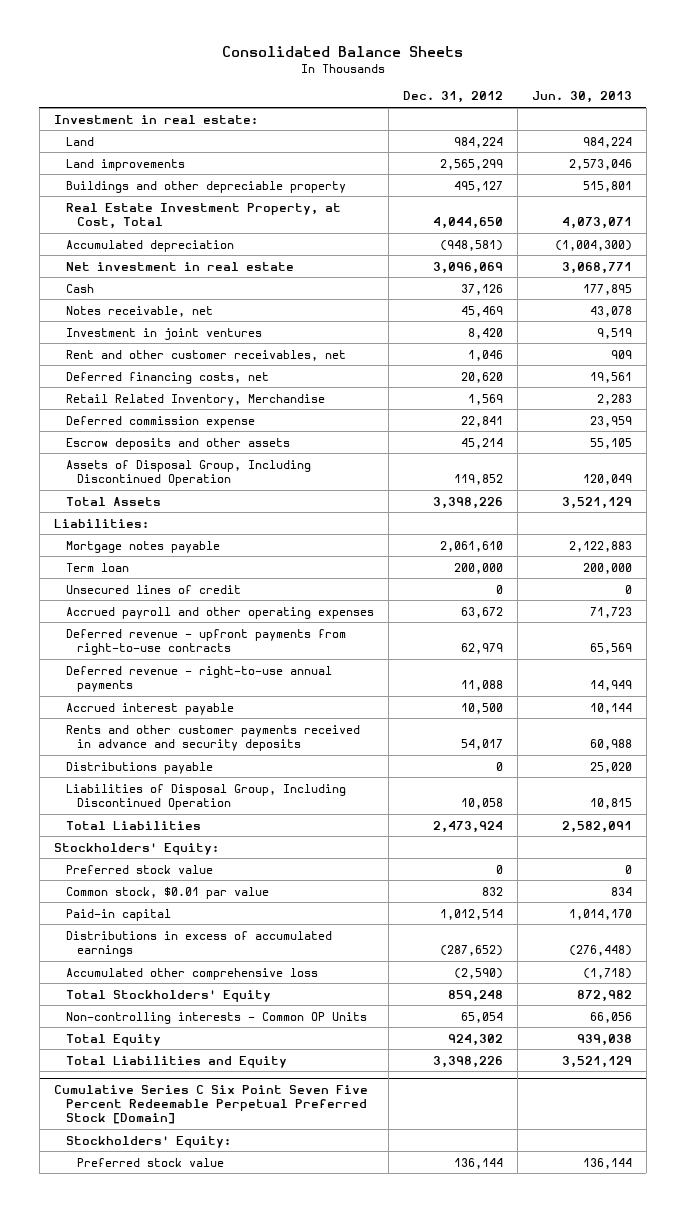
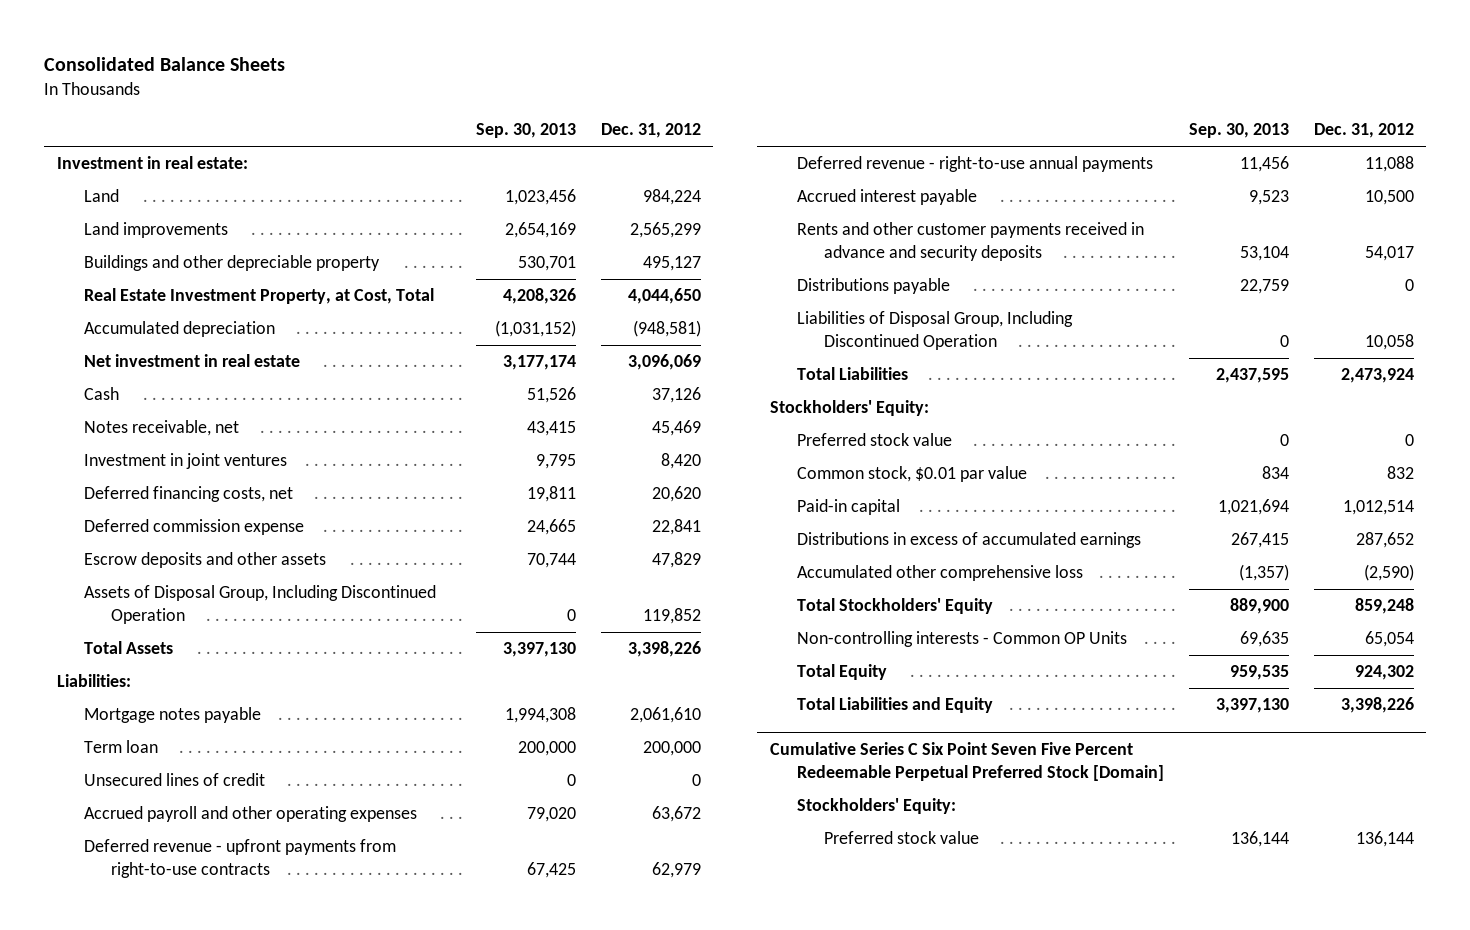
[531,91,632,104] Jun. 30, 2013 -> none
none -> [475,123,576,139] Sep. 30, 2013
[65,349,346,361] Rent and other customer receivables, net -> none
[65,393,325,406] Retail Related Inventory, Merchandise -> none
[460,437,503,449] 45,214 -> [651,552,701,569] 47,829
[439,944,503,956] (287,652) -> [1355,532,1414,549] 287,652

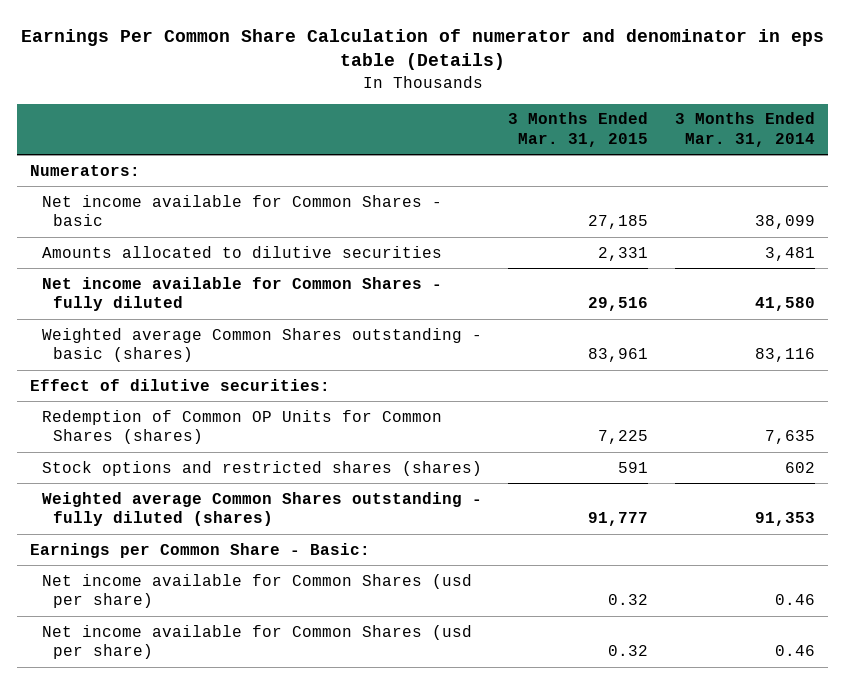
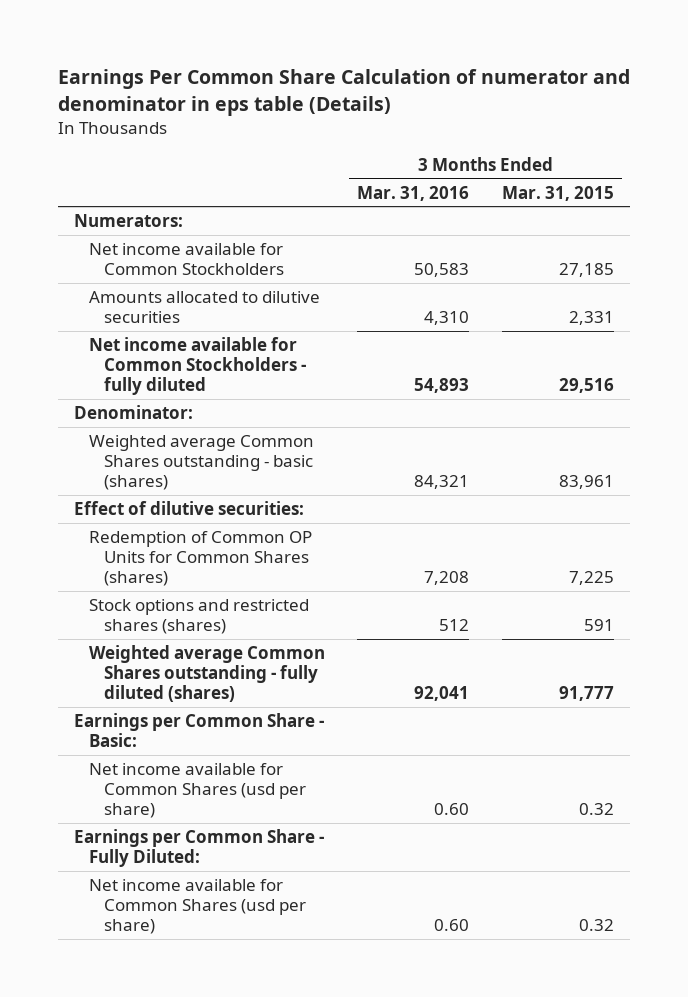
[674,112,815,147] 3 Months Ended Mar. 31, 2014 -> none
none -> [357,185,470,201] Mar. 31, 2016
[41,194,442,227] Net income available for Common Shares - basic -> [88,242,284,275] Net income available for Common Stockholders
[41,276,442,312] Net income available for Common Shares - fully diluted -> [88,336,306,395] Net income available for Common Stockholders - fully diluted
none -> [73,404,193,419] Denominator:
none -> [73,828,324,867] Earnings per Common Share - Fully Diluted:

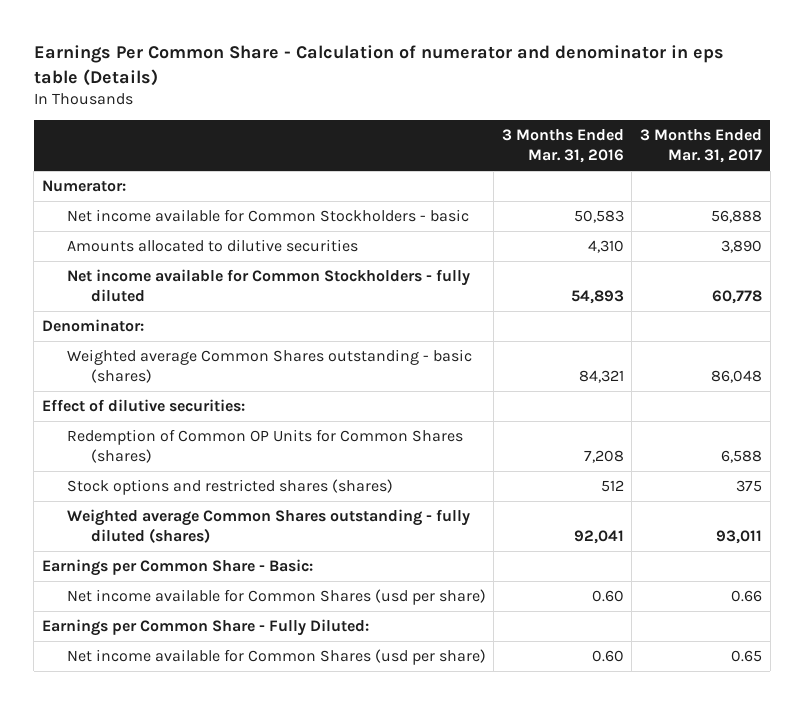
[57,69,630,116] Earnings Per Common Share Calculation of numerator and denominator in eps table (Details) -> [33,45,724,86] Earnings Per Common Share - Calculation of numerator and denominator in eps table (Details)
[501,185,614,201] Mar. 31, 2015 -> none
none -> [639,128,762,163] 3 Months Ended Mar. 31, 2017
[73,213,183,227] Numerators: -> [41,180,126,193] Numerator:
[88,242,284,275] Net income available for Common Stockholders -> [66,209,469,223] Net income available for Common Stockholders - basic

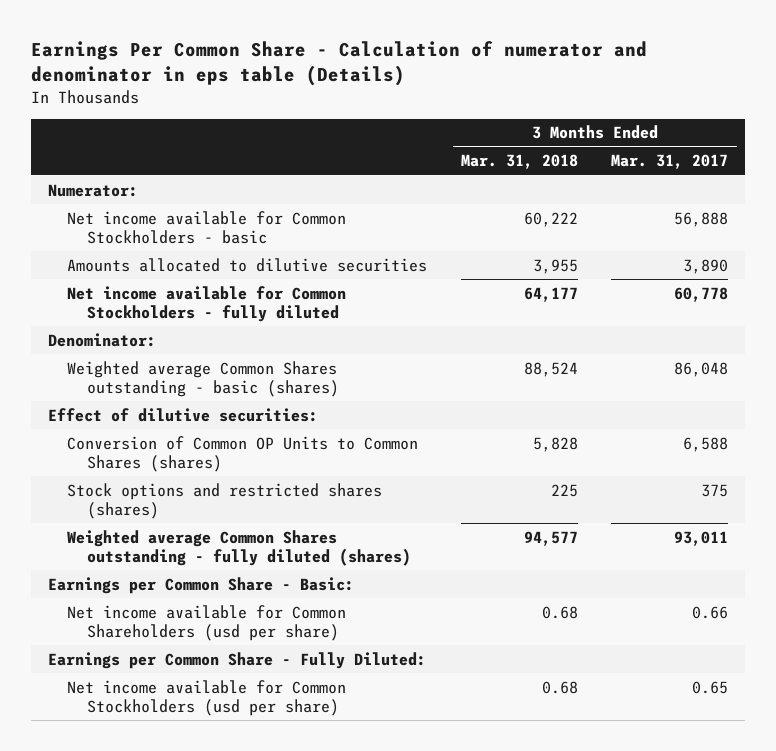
[501,128,624,163] 3 Months Ended Mar. 31, 2016 -> none
none -> [460,154,578,170] Mar. 31, 2018
[66,429,463,464] Redemption of Common OP Units for Common Shares (shares) -> [67,435,419,472] Conversion of Common OP Units to Common Shares (shares)
[66,589,486,606] Net income available for Common Shares (usd per share) -> [67,604,347,641] Net income available for Common Shareholders (usd per share)
[66,649,486,666] Net income available for Common Shares (usd per share) -> [67,679,347,716] Net income available for Common Stockholders (usd per share)

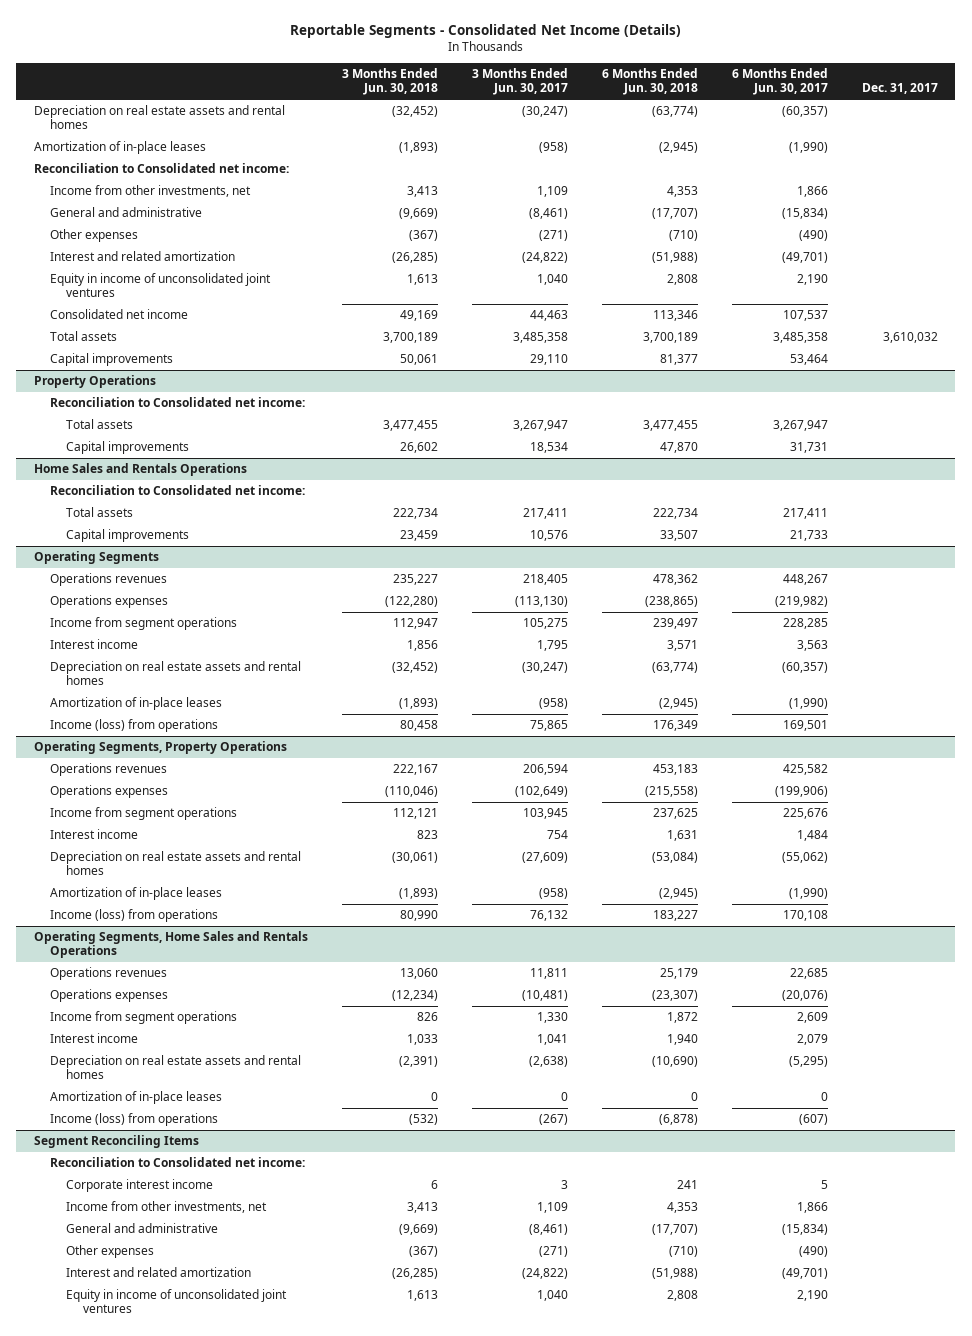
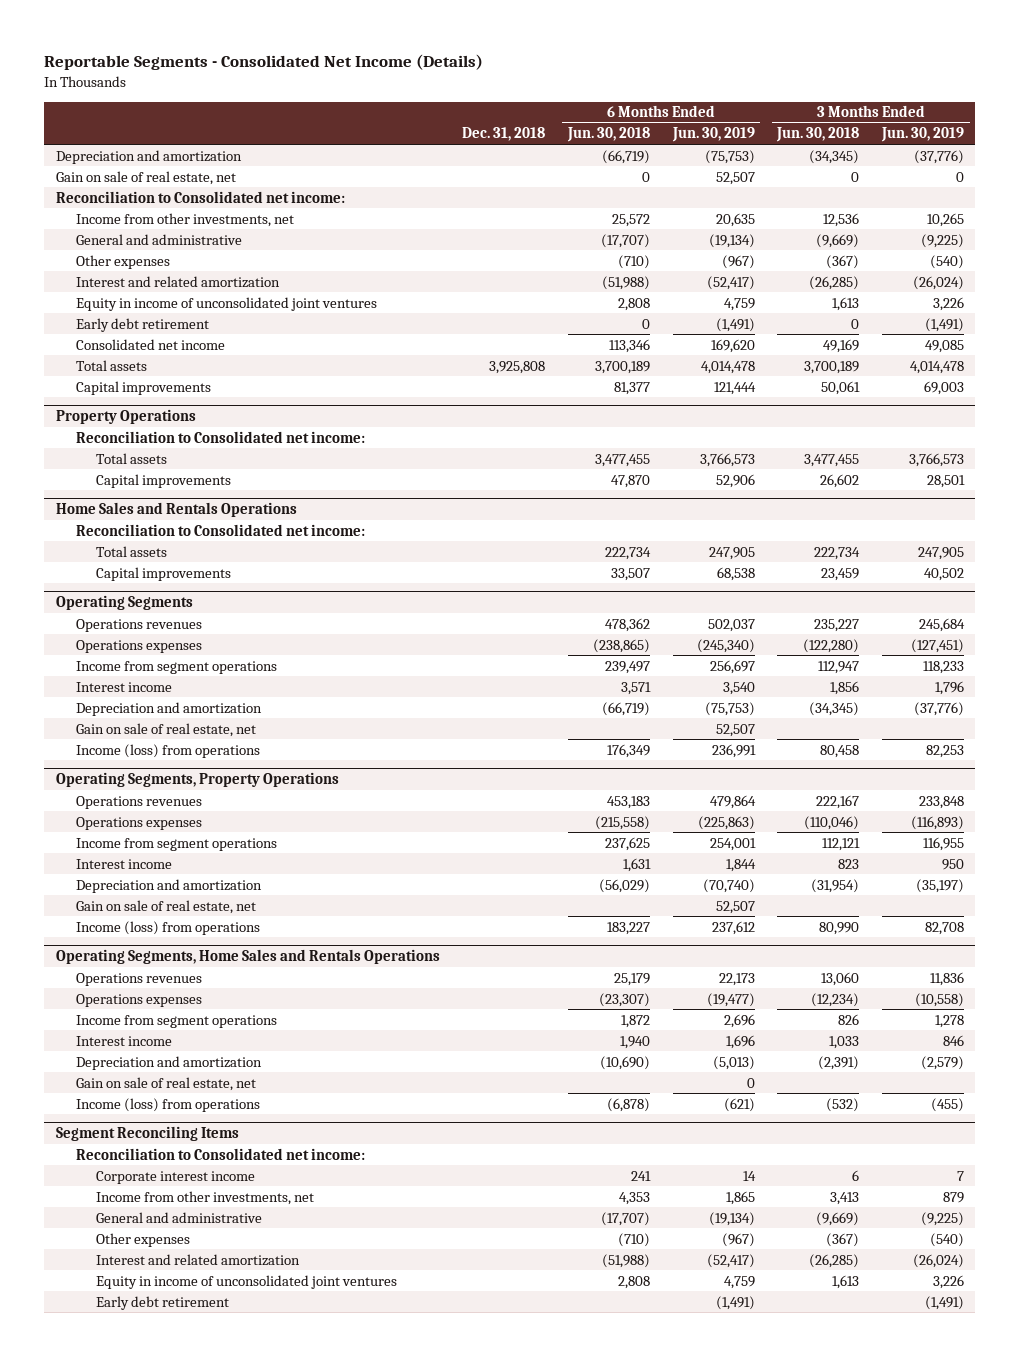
[471,68,568,96] 3 Months Ended Jun. 30, 2017 -> none
[731,68,828,96] 6 Months Ended Jun. 30, 2017 -> none
[862,83,939,95] Dec. 31, 2017 -> none
none -> [462,127,546,142] Dec. 31, 2018
none -> [671,127,755,143] Jun. 30, 2019
none -> [881,127,965,143] Jun. 30, 2019
[33,105,285,130] Depreciation on real estate assets and rental homes -> none
[33,141,206,155] Amortization of in-place leases -> none
none -> [55,149,242,164] Depreciation and amortization
none -> [55,170,236,185] Gain on sale of real estate, net
[406,186,438,198] 3,413 -> [823,212,860,227] 12,536
[666,186,698,198] 4,353 -> [612,213,651,227] 25,572
none -> [75,317,209,332] Early debt retirement
[50,661,302,686] Depreciation on real estate assets and rental homes -> none
[50,697,223,711] Amortization of in-place leases -> none
none -> [75,701,262,716] Depreciation and amortization
none -> [75,722,256,737] Gain on sale of real estate, net
[50,851,302,876] Depreciation on real estate assets and rental homes -> none
[50,887,223,901] Amortization of in-place leases -> none
none -> [75,878,262,893] Depreciation and amortization
none -> [75,899,256,914] Gain on sale of real estate, net
[50,1091,223,1105] Amortization of in-place leases -> none
[50,1055,302,1080] Depreciation on real estate assets and rental homes -> [75,1055,262,1070] Depreciation and amortization
none -> [75,1076,256,1091] Gain on sale of real estate, net
none -> [95,1295,229,1310] Early debt retirement

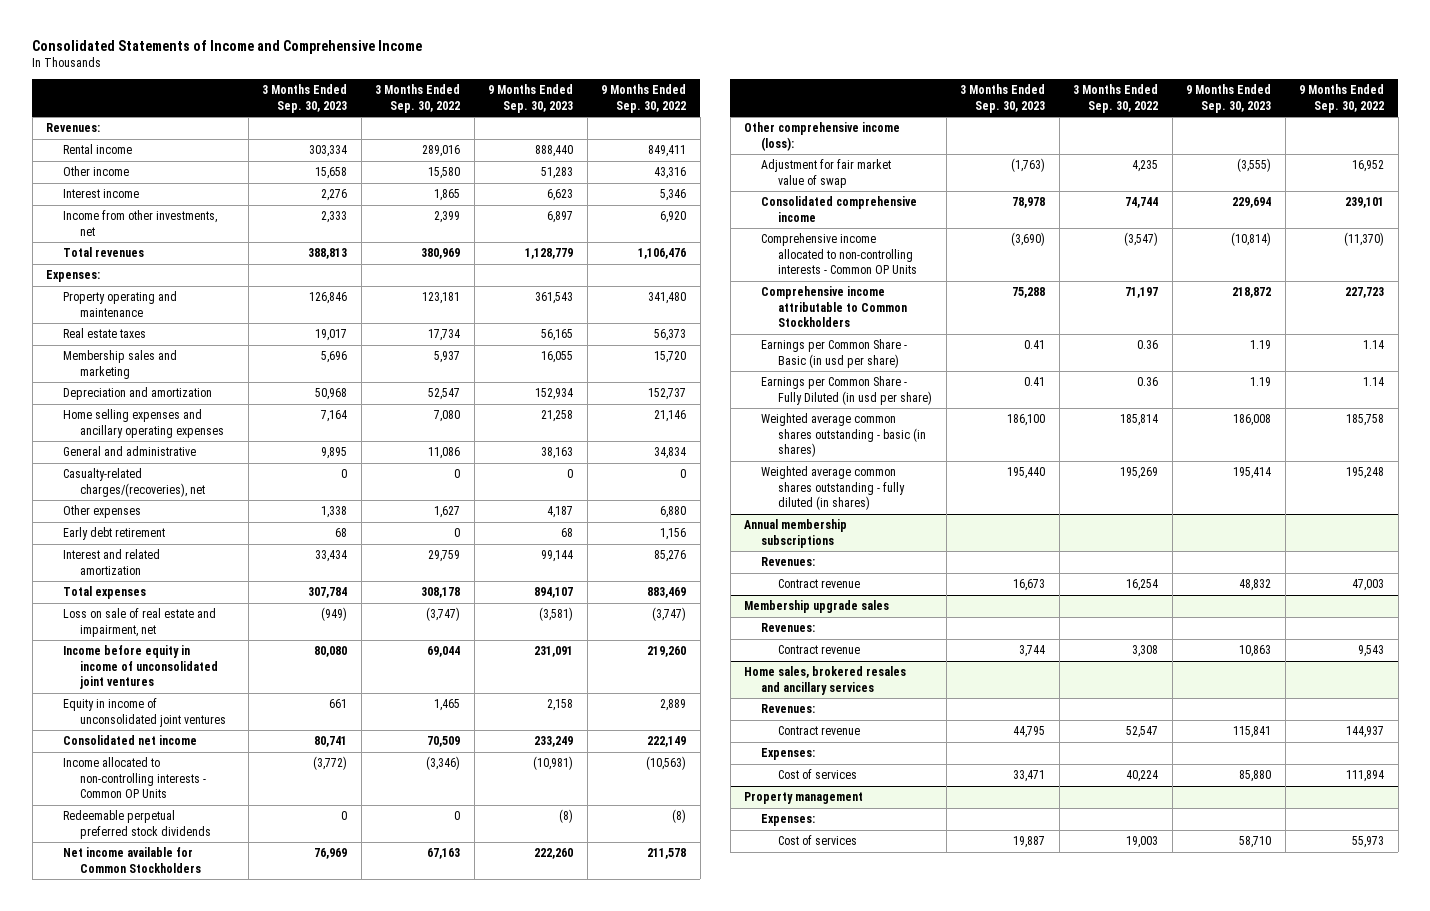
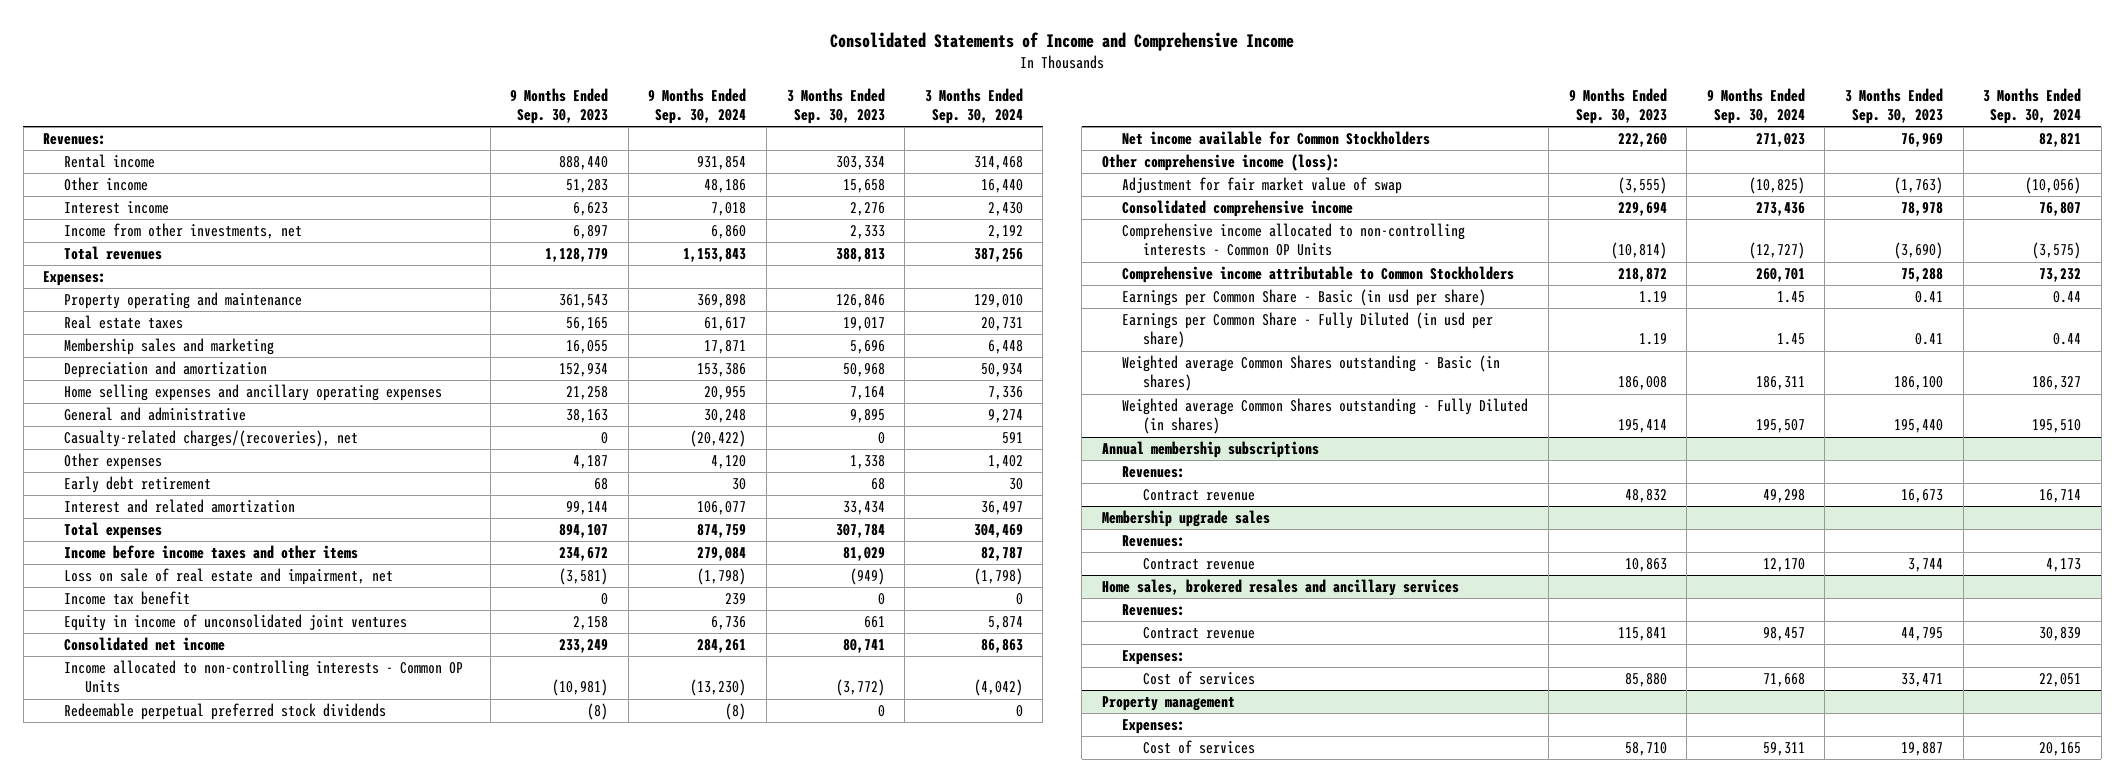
[375,84,461,113] 3 Months Ended Sep. 30, 2022 -> none
[601,84,687,113] 9 Months Ended Sep. 30, 2022 -> none
none -> [648,87,747,124] 9 Months Ended Sep. 30, 2024
none -> [924,87,1023,124] 3 Months Ended Sep. 30, 2024
none -> [63,545,358,560] Income before income taxes and other items
[63,645,219,689] Income before equity in income of unconsolidated joint ventures -> none
none -> [63,591,190,606] Income tax benefit
[761,413,927,457] Weighted average common shares outstanding - basic (in shares) -> [1122,355,1501,392] Weighted average Common Shares outstanding - Basic (in shares)
[761,466,906,510] Weighted average common shares outstanding - fully diluted (in shares) -> [1122,398,1529,435] Weighted average Common Shares outstanding - Fully Diluted (in shares)

